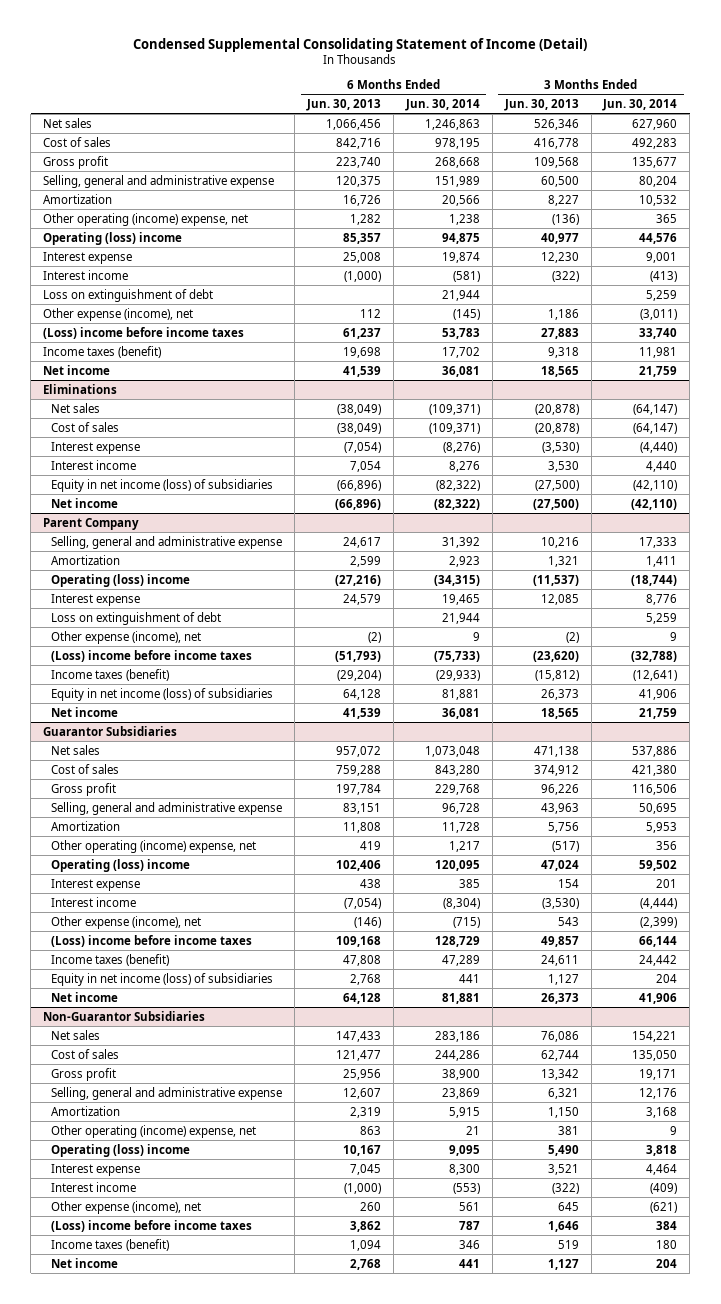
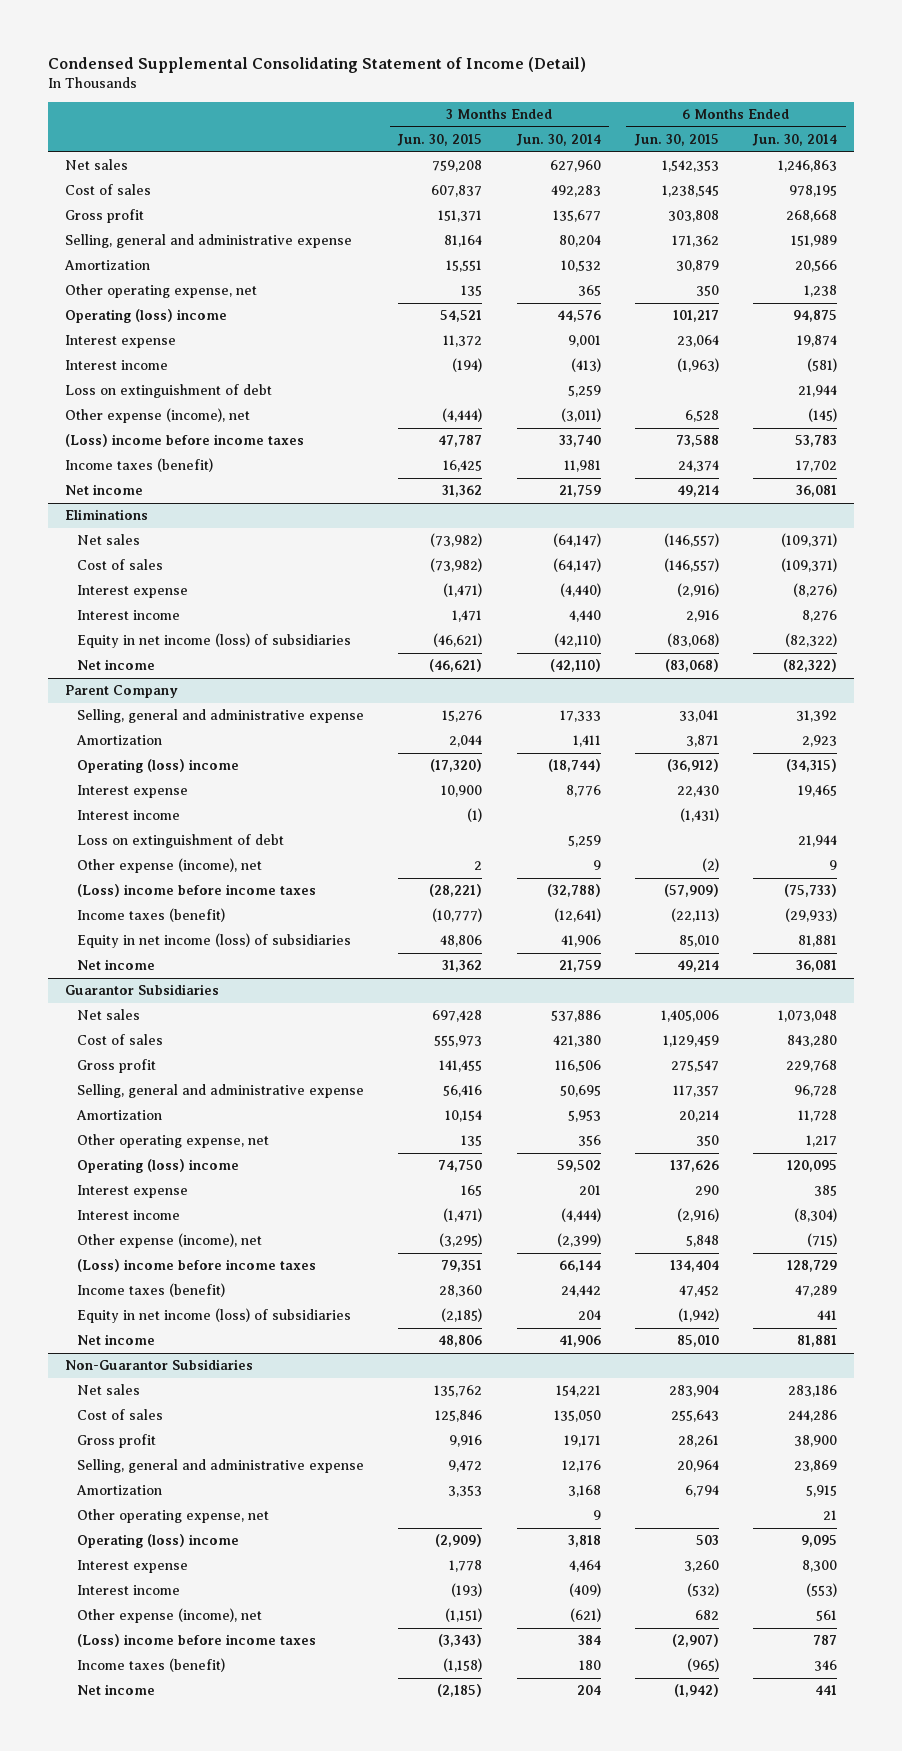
[306,98,382,111] Jun. 30, 2013 -> none
[503,98,579,111] Jun. 30, 2013 -> none
none -> [397,133,483,146] Jun. 30, 2015
none -> [633,133,719,146] Jun. 30, 2015
[43,212,249,226] Other operating (income) expense, net -> [65,284,258,299] Other operating expense, net
none -> [76,810,180,821] Interest income
[51,839,257,853] Other operating (income) expense, net -> [76,1134,269,1149] Other operating expense, net
[51,1124,257,1138] Other operating (income) expense, net -> [76,1509,269,1524] Other operating expense, net

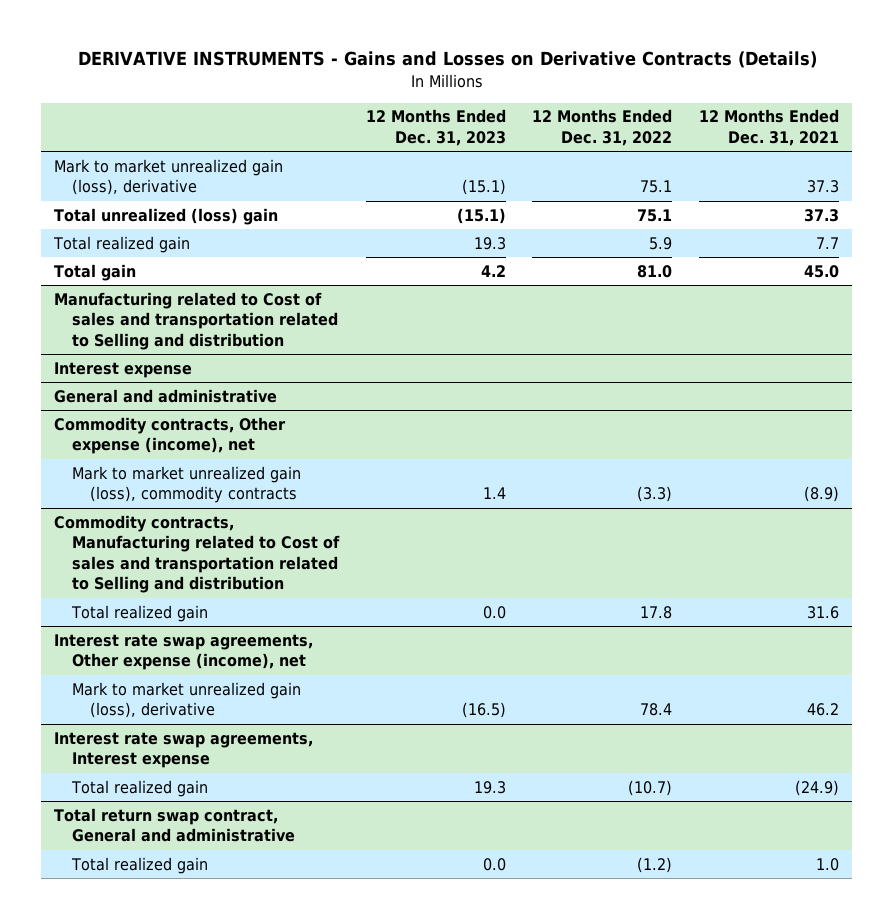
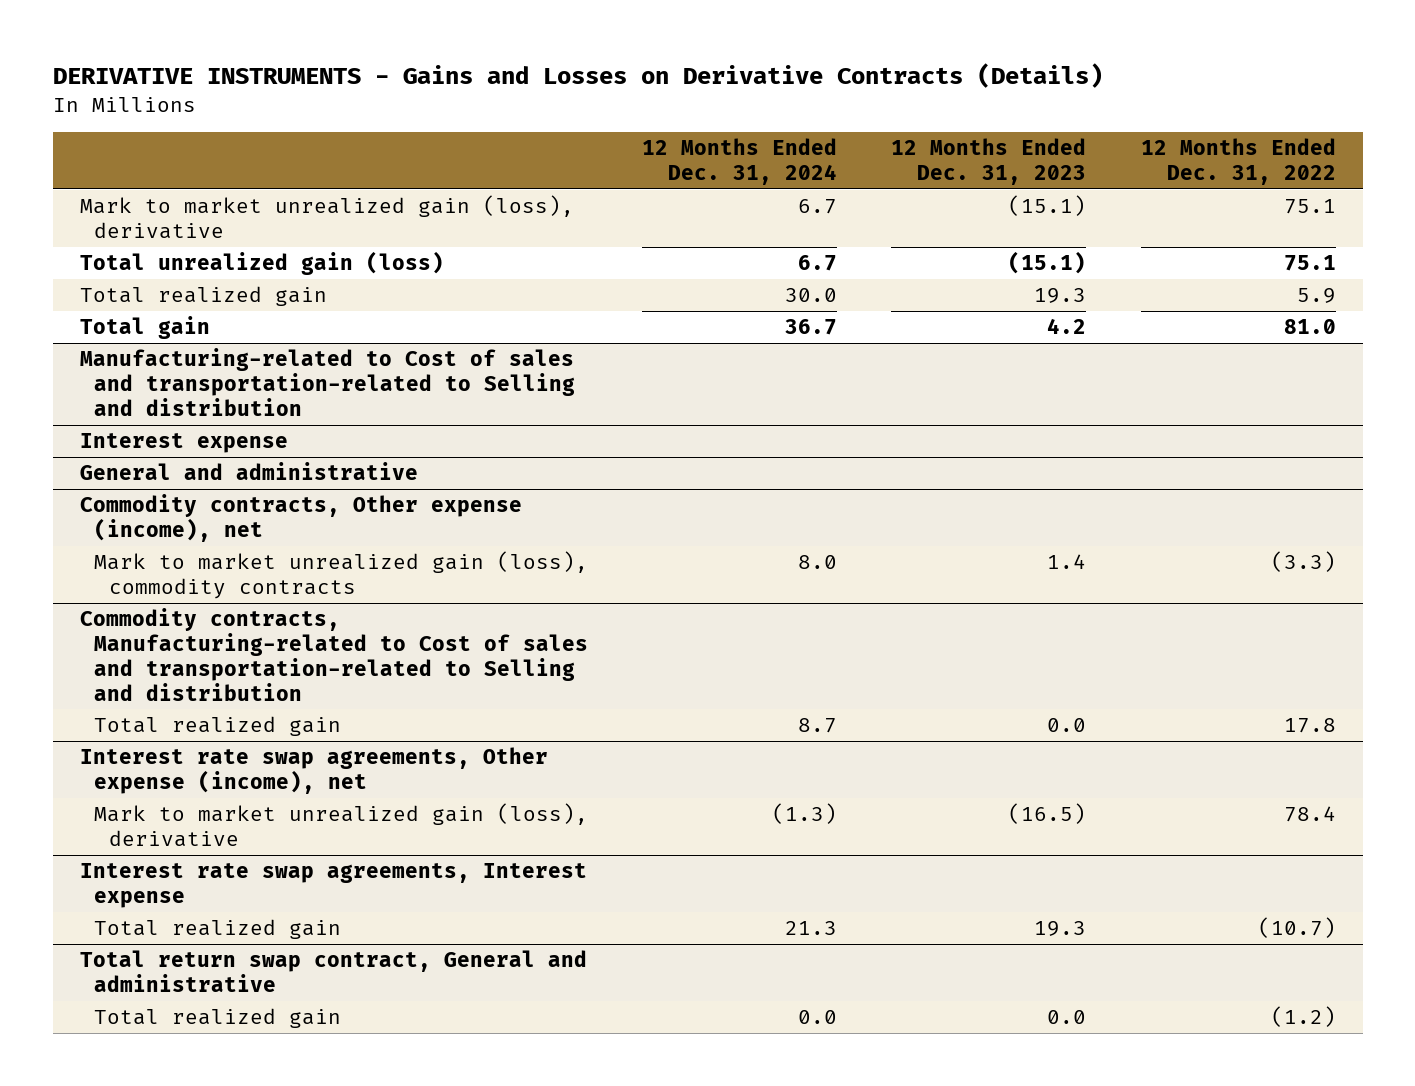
[699,109,840,146] 12 Months Ended Dec. 31, 2021 -> none
none -> [642,137,838,185] 12 Months Ended Dec. 31, 2024
[54,207,279,225] Total unrealized (loss) gain -> [79,250,444,275] Total unrealized gain (loss)
[54,291,339,350] Manufacturing related to Cost of sales and transportation related to Selling and distribution -> [79,347,576,416] Manufacturing-related to Cost of sales and transportation-related to Selling and distribution
[54,514,341,594] Commodity contracts, Manufacturing related to Cost of sales and transportation related to Selling and distribution -> [79,607,589,701] Commodity contracts, Manufacturing-related to Cost of sales and transportation-related to Selling and distribution

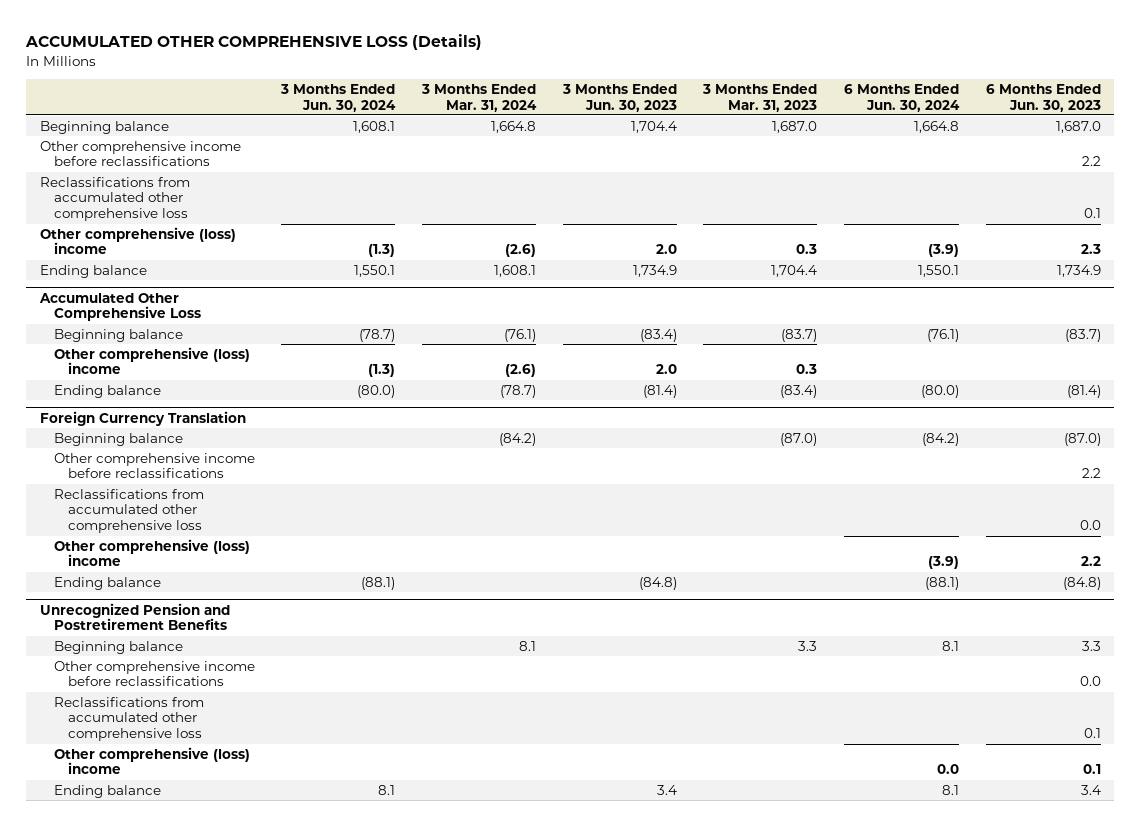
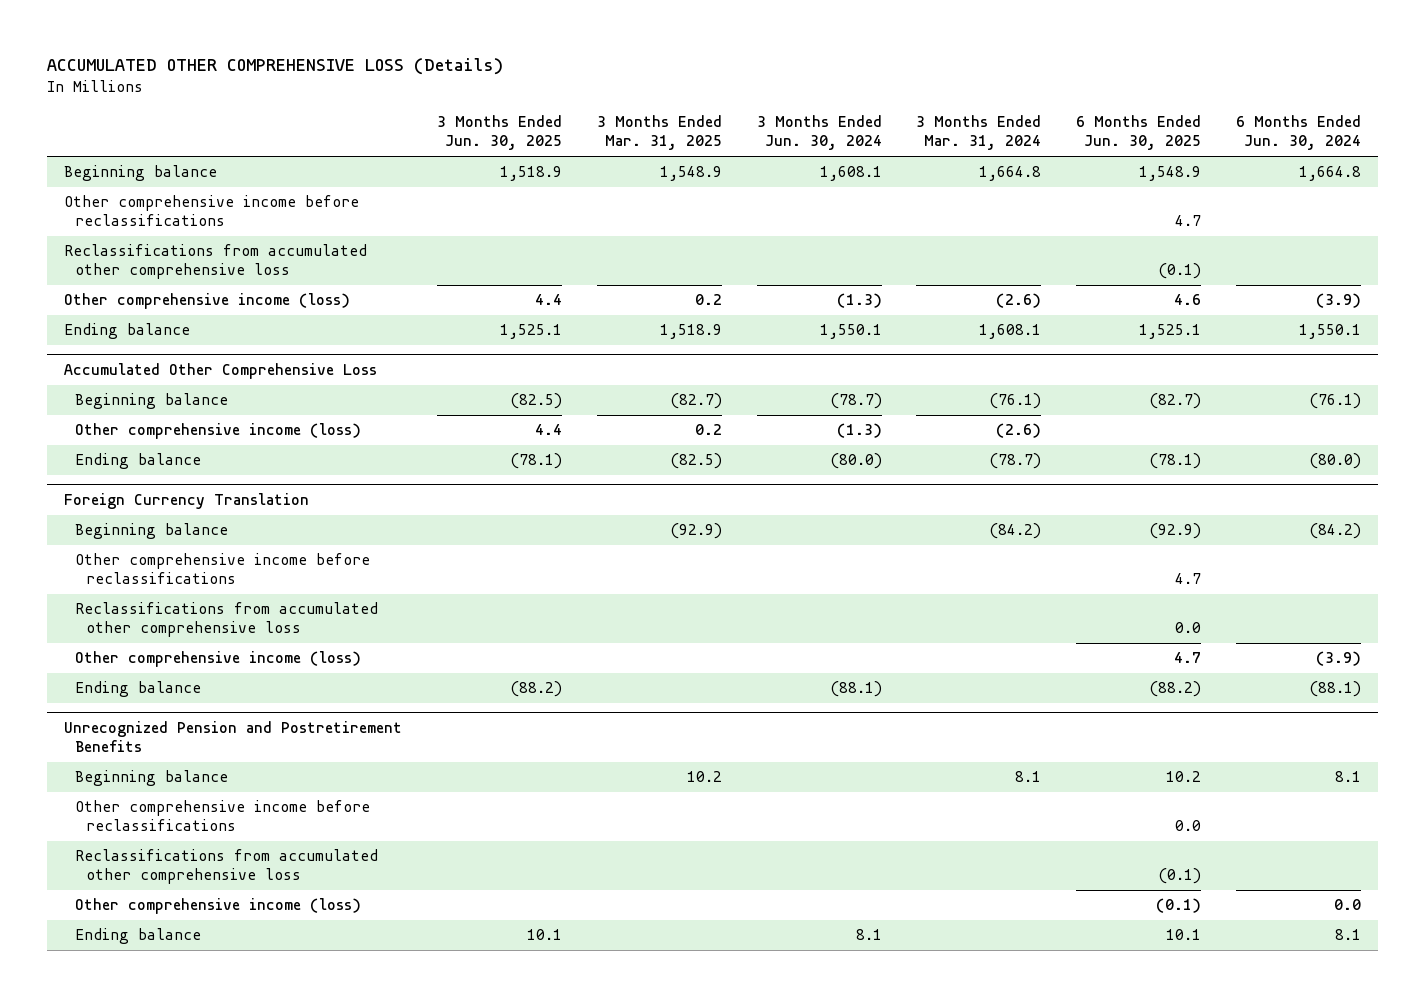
[561,83,677,112] 3 Months Ended Jun. 30, 2023 -> none
[702,83,818,112] 3 Months Ended Mar. 31, 2023 -> none
[985,83,1101,112] 6 Months Ended Jun. 30, 2023 -> none
none -> [437,115,563,151] 3 Months Ended Jun. 30, 2025
none -> [596,115,722,151] 3 Months Ended Mar. 31, 2025
none -> [1076,115,1202,151] 6 Months Ended Jun. 30, 2025
[39,226,236,255] Other comprehensive (loss) income -> [64,293,351,310] Other comprehensive income (loss)
[53,346,250,375] Other comprehensive (loss) income -> [75,423,362,440] Other comprehensive income (loss)
[53,538,250,567] Other comprehensive (loss) income -> [75,651,362,668] Other comprehensive income (loss)
[53,746,250,775] Other comprehensive (loss) income -> [75,898,362,915] Other comprehensive income (loss)

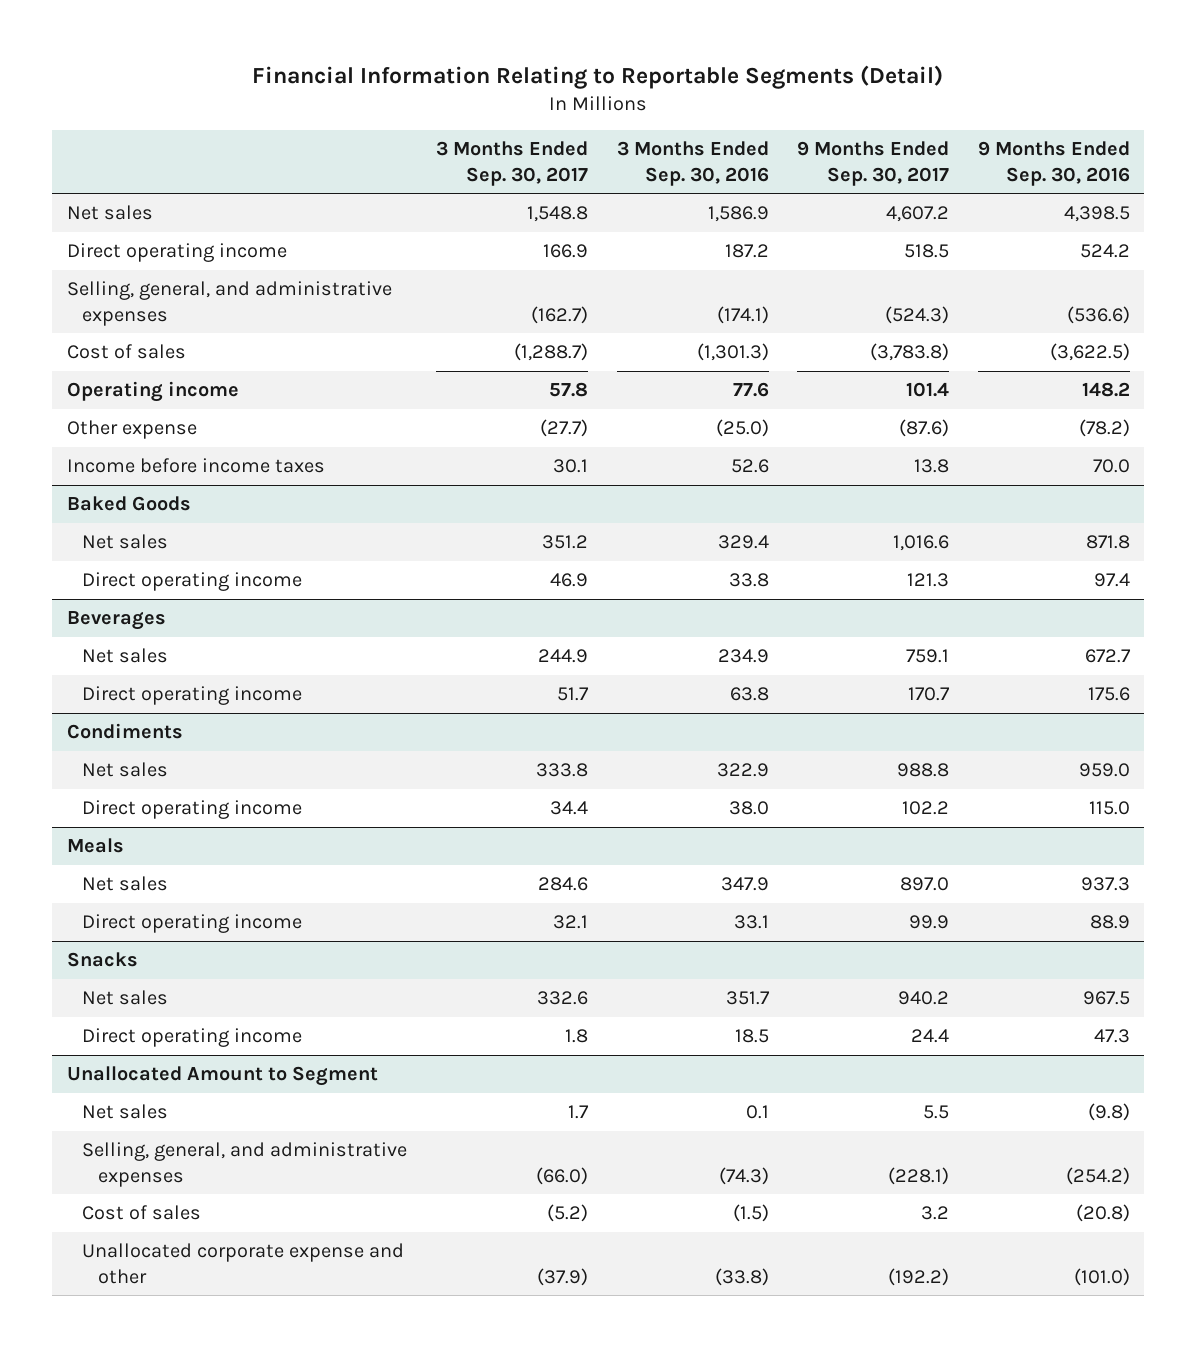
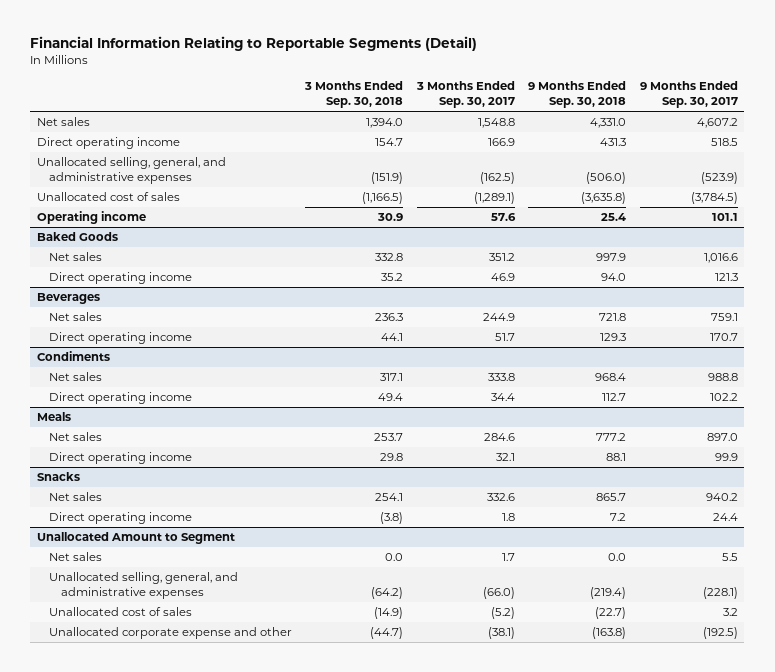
[616,140,769,186] 3 Months Ended Sep. 30, 2016 -> none
[977,140,1130,186] 9 Months Ended Sep. 30, 2016 -> none
none -> [304,81,404,109] 3 Months Ended Sep. 30, 2018
none -> [528,81,627,109] 9 Months Ended Sep. 30, 2018
[66,420,197,440] Other expense -> none
[66,458,325,474] Income before income taxes -> none
[66,281,392,326] Selling, general, and administrative expenses -> [37,157,227,185] Unallocated selling, general, and administrative expenses
[531,305,589,324] (162.7) -> [479,172,515,185] (162.5)
[885,305,950,324] (524.3) -> [700,172,738,185] (523.9)
[66,344,186,360] Cost of sales -> [37,192,181,202] Unallocated cost of sales
[514,343,589,362] (1,288.7) -> [473,192,515,205] (1,289.1)
[870,343,950,362] (3,783.8) -> [690,192,738,205] (3,784.5)
[549,382,589,398] 57.8 -> [490,213,516,222] 57.6
[906,382,950,398] 101.4 -> [711,213,738,222] 101.1
[82,1142,408,1187] Selling, general, and administrative expenses -> [49,572,239,600] Unallocated selling, general, and administrative expenses
[82,1205,202,1221] Cost of sales -> [49,607,193,617] Unallocated cost of sales
[537,1267,589,1286] (37.9) -> [487,627,515,640] (38.1)
[888,1267,950,1286] (192.2) -> [702,627,738,640] (192.5)

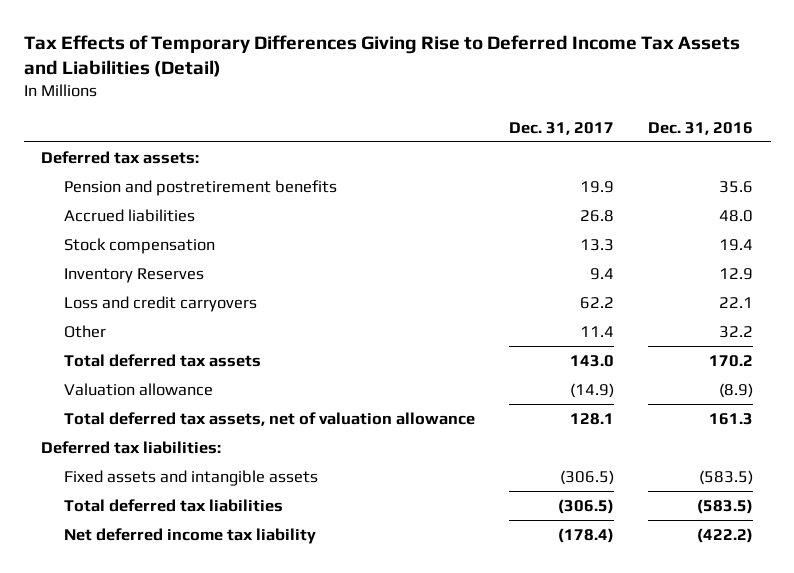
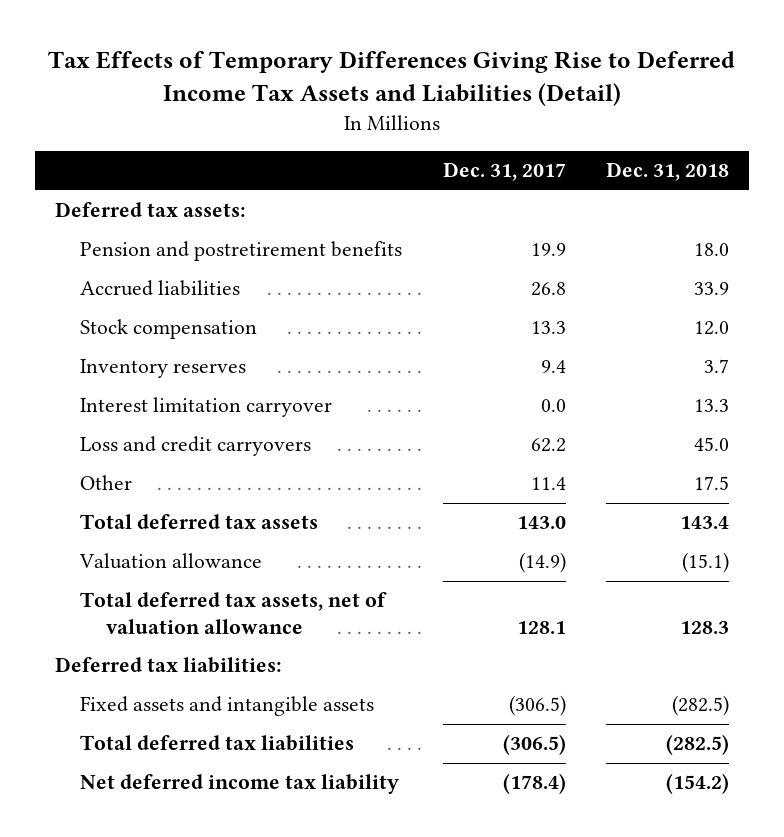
[648,121,754,135] Dec. 31, 2016 -> none
none -> [605,162,729,182] Dec. 31, 2018
[63,267,204,283] Inventory Reserves -> [80,359,247,379] Inventory reserves
none -> [80,397,333,418] Interest limitation carryover

